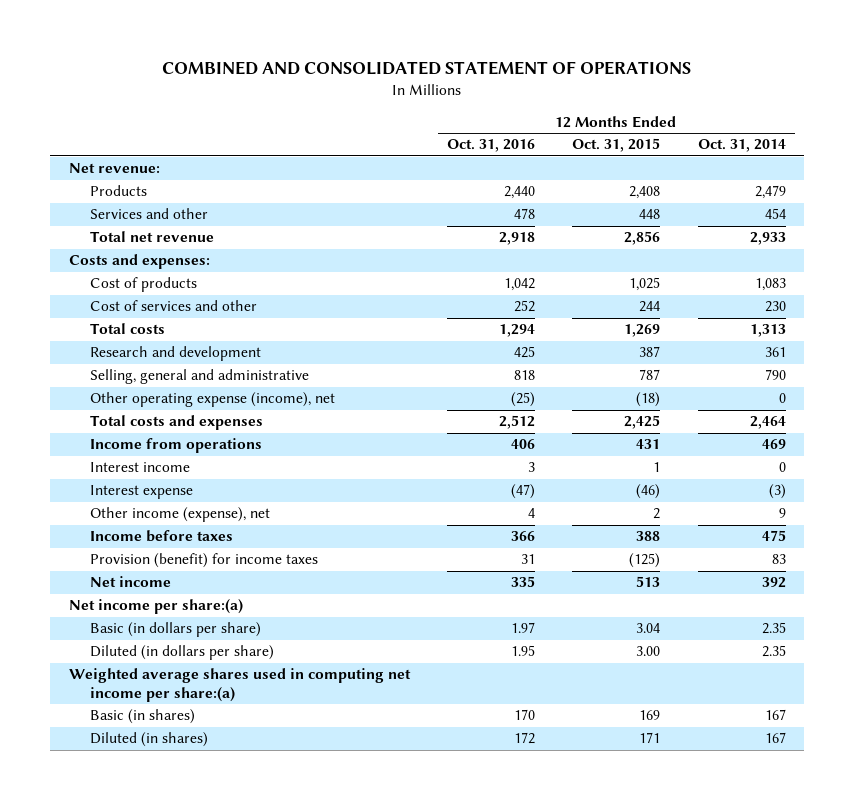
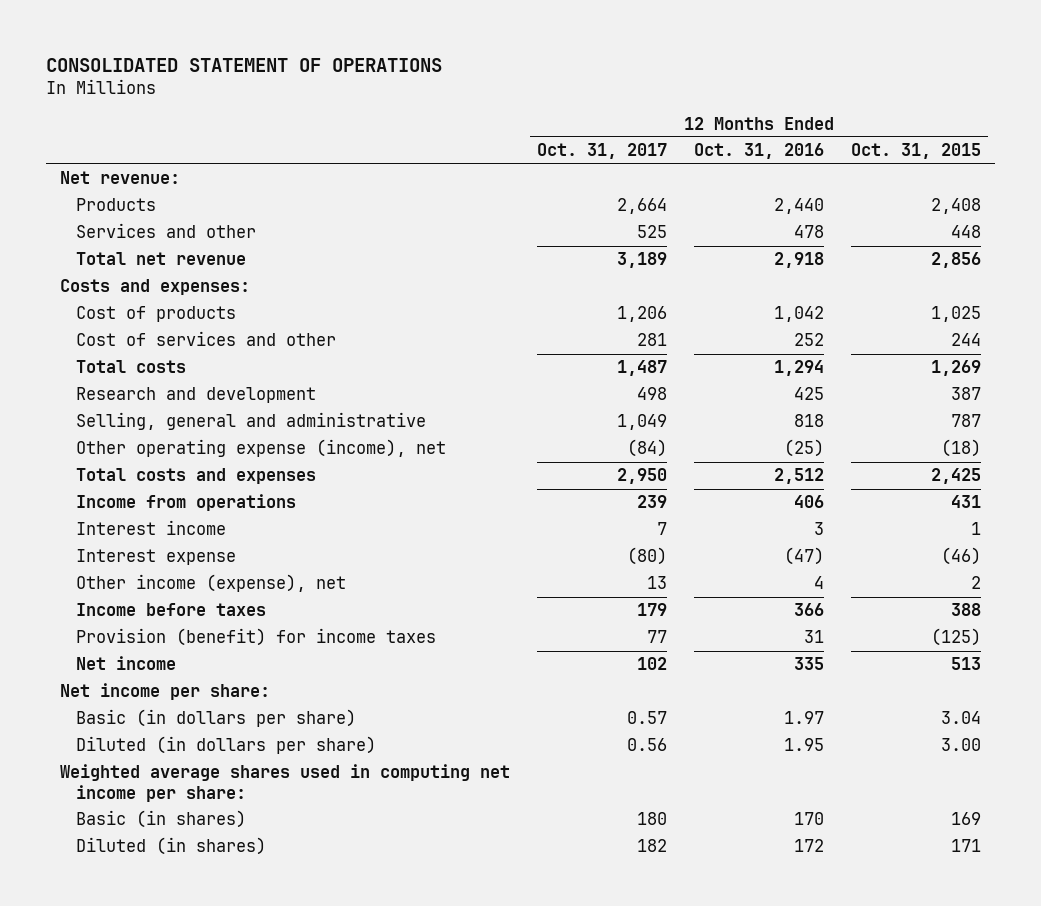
[162,61,692,76] COMBINED AND CONSOLIDATED STATEMENT OF OPERATIONS -> [46,57,443,72] CONSOLIDATED STATEMENT OF OPERATIONS
[697,139,786,153] Oct. 31, 2014 -> none
none -> [537,143,668,160] Oct. 31, 2017
[68,599,243,615] Net income per share:(a) -> [59,683,270,701] Net income per share:
[68,668,411,702] Weighted average shares used in computing net income per share:(a) -> [59,764,510,803] Weighted average shares used in computing net income per share:

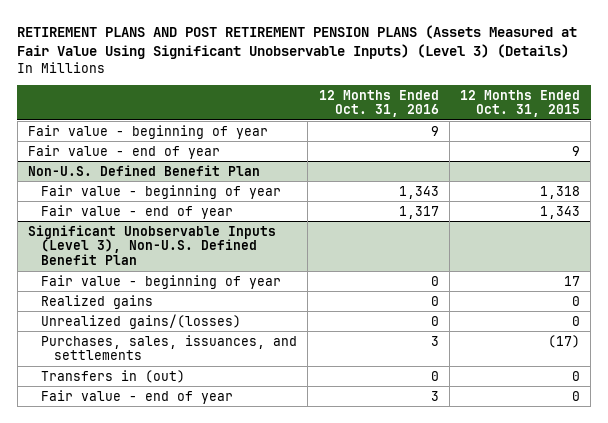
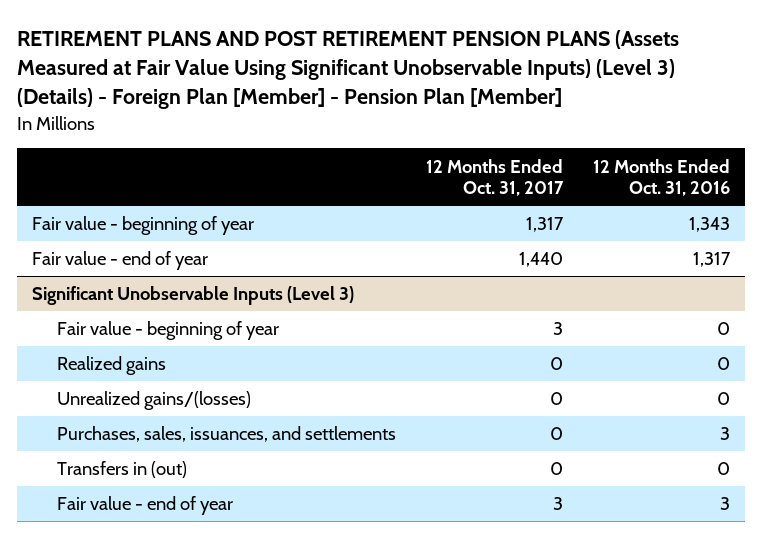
[17,24,578,59] RETIREMENT PLANS AND POST RETIREMENT PENSION PLANS (Assets Measured at Fair Value Using Significant Unobservable Inputs) (Level 3) (Details) -> [17,30,680,110] RETIREMENT PLANS AND POST RETIREMENT PENSION PLANS (Assets Measured at Fair Value Using Significant Unobservable Inputs) (Level 3) (Details) - Foreign Plan [Member] - Pension Plan [Member]
[459,89,580,118] 12 Months Ended Oct. 31, 2015 -> none
none -> [426,158,565,197] 12 Months Ended Oct. 31, 2017
[28,124,269,139] Fair value - beginning of year -> none
[28,144,221,159] Fair value - end of year -> none
[28,164,261,176] Non-U.S. Defined Benefit Plan -> none
[28,224,277,266] Significant Unobservable Inputs (Level 3), Non-U.S. Defined Benefit Plan -> none
none -> [32,286,355,306] Significant Unobservable Inputs (Level 3)

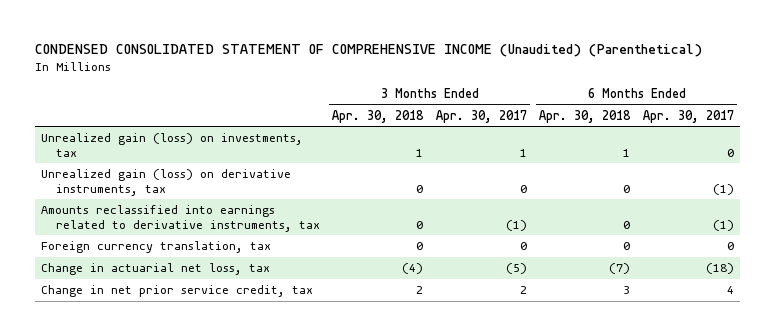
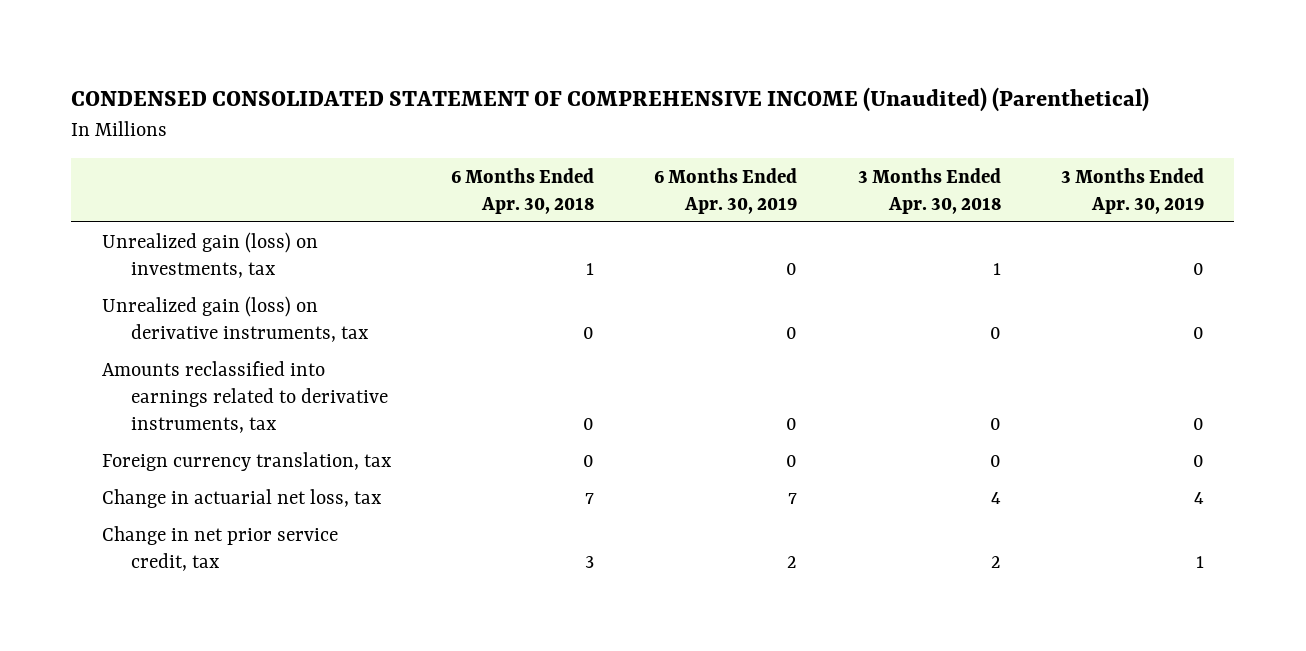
[435,109,527,123] Apr. 30, 2017 -> none
[642,109,734,123] Apr. 30, 2017 -> none
none -> [654,167,798,214] 6 Months Ended Apr. 30, 2019
none -> [1061,167,1205,214] 3 Months Ended Apr. 30, 2019
[402,263,424,275] (4) -> [990,491,1001,504] 4
[609,263,631,275] (7) -> [585,492,595,504] 7

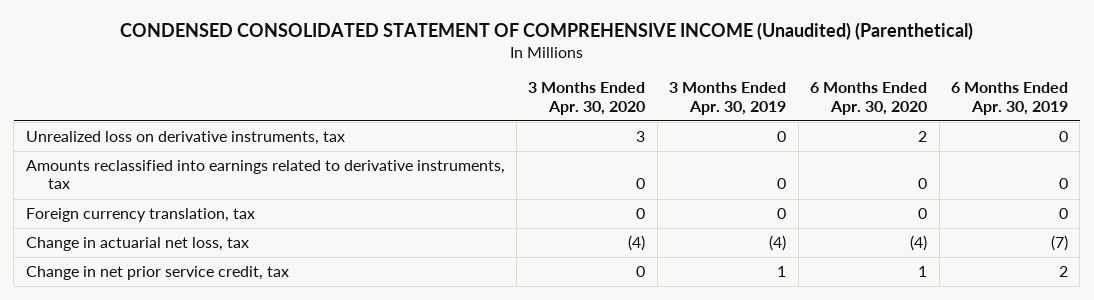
[451,167,595,214] 6 Months Ended Apr. 30, 2018 -> none
[857,167,1001,214] 3 Months Ended Apr. 30, 2018 -> none
none -> [528,82,646,115] 3 Months Ended Apr. 30, 2020
none -> [810,82,928,115] 6 Months Ended Apr. 30, 2020
[101,231,318,278] Unrealized gain (loss) on investments, tax -> none
[101,295,368,342] Unrealized gain (loss) on derivative instruments, tax -> [25,131,345,146] Unrealized loss on derivative instruments, tax
[788,492,798,504] 7 -> [1051,235,1069,252] (7)
[1194,491,1205,504] 4 -> [769,235,787,252] (4)

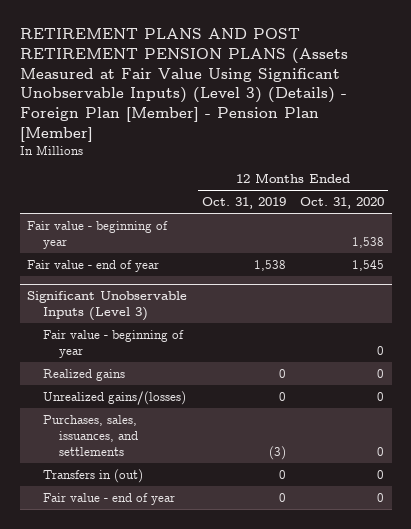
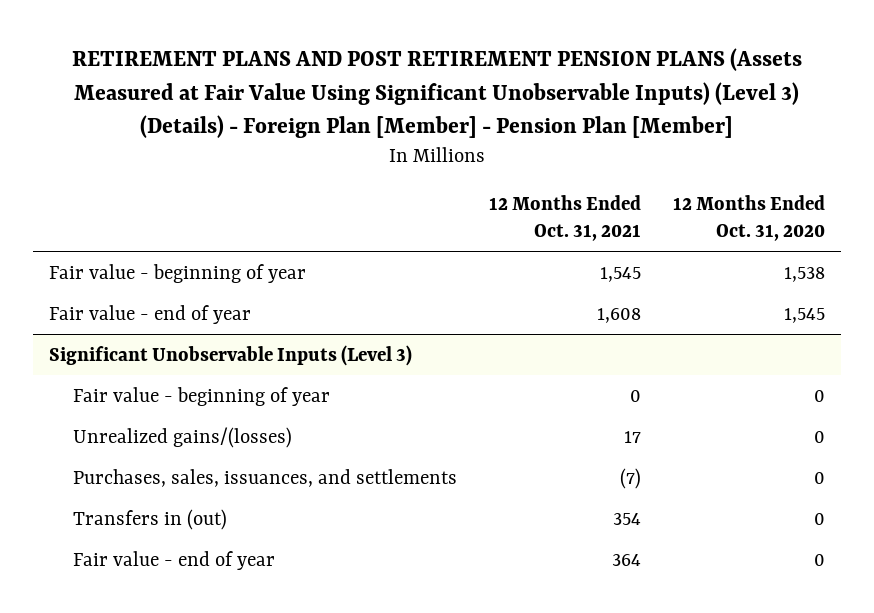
[201,197,286,210] Oct. 31, 2019 -> none
none -> [488,195,641,241] 12 Months Ended Oct. 31, 2021
[42,368,125,381] Realized gains -> none

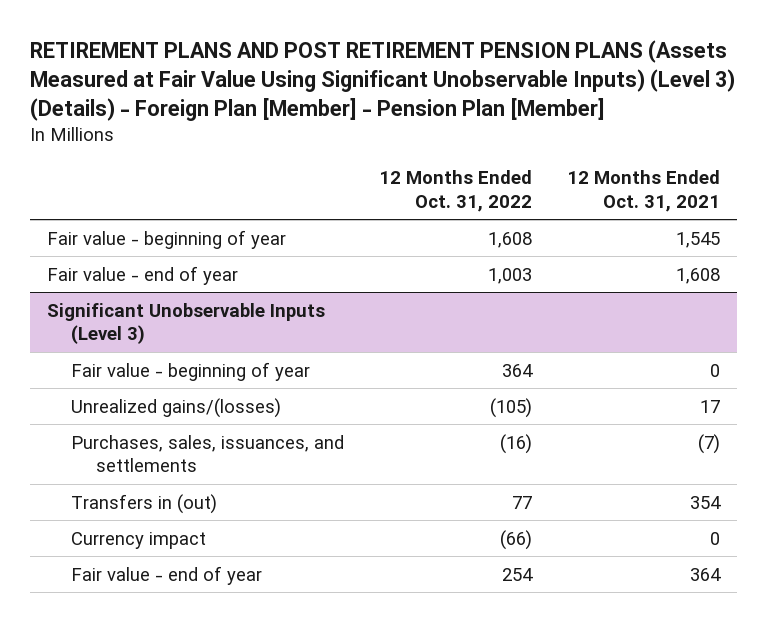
[672,195,825,241] 12 Months Ended Oct. 31, 2020 -> none
none -> [379,170,533,213] 12 Months Ended Oct. 31, 2022
none -> [71,531,207,549] Currency impact

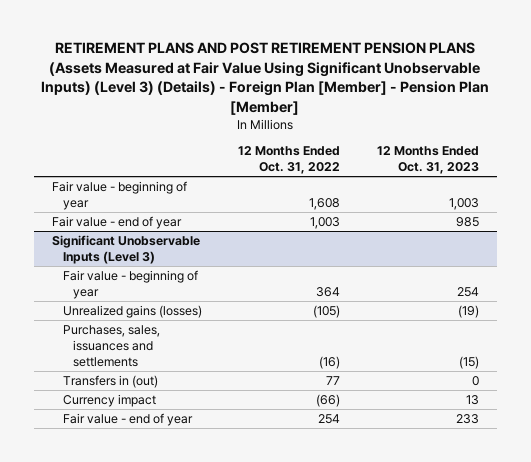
[566,170,720,213] 12 Months Ended Oct. 31, 2021 -> none
none -> [376,146,479,175] 12 Months Ended Oct. 31, 2023
[71,397,282,418] Unrealized gains/(losses) -> [62,305,202,319] Unrealized gains (losses)
[71,434,345,473] Purchases, sales, issuances, and settlements -> [62,325,160,367] Purchases, sales, issuances and settlements

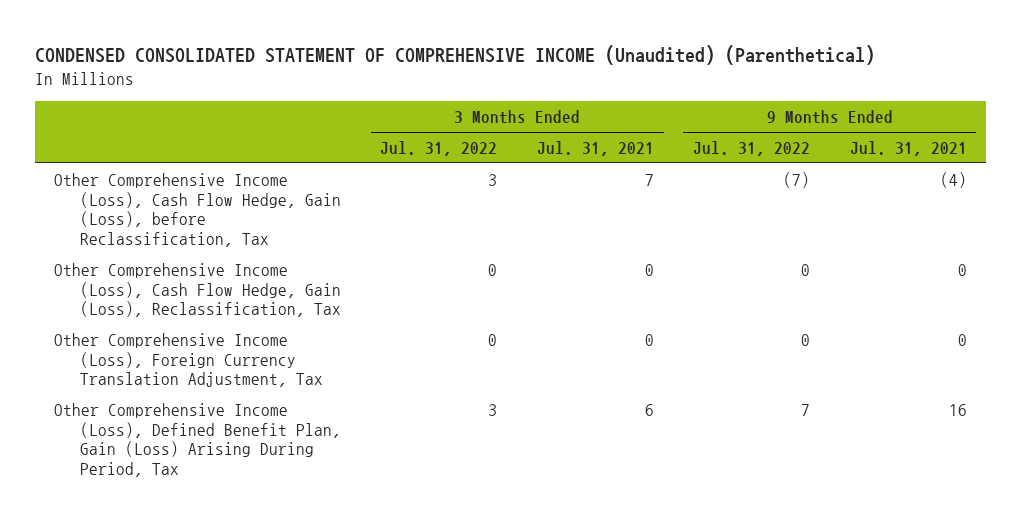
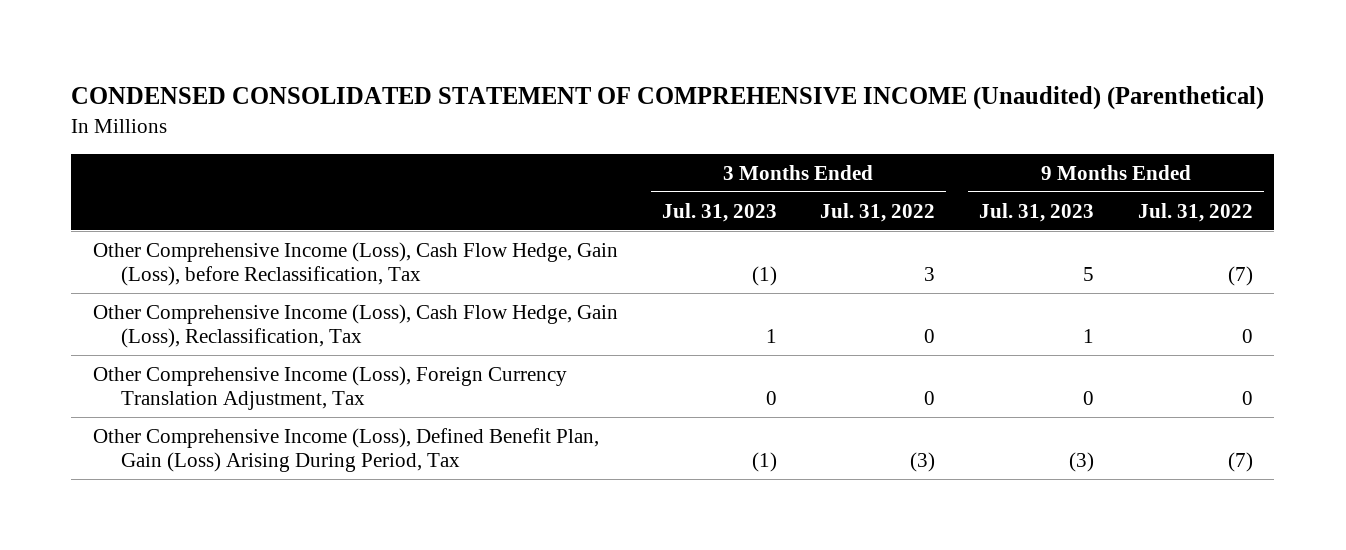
[536,140,654,156] Jul. 31, 2021 -> none
[849,140,967,156] Jul. 31, 2021 -> none
none -> [661,202,777,222] Jul. 31, 2023
none -> [978,202,1094,222] Jul. 31, 2023
[488,403,498,416] 3 -> [910,452,936,473] (3)
[801,403,811,416] 7 -> [1227,452,1253,473] (7)

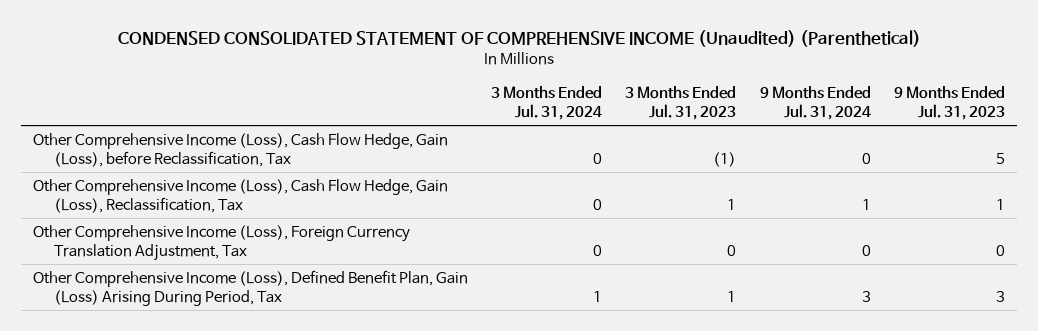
[820,202,936,222] Jul. 31, 2022 -> none
[1137,202,1253,222] Jul. 31, 2022 -> none
none -> [490,85,602,121] 3 Months Ended Jul. 31, 2024
none -> [759,85,871,121] 9 Months Ended Jul. 31, 2024
[751,452,777,473] (1) -> [727,291,737,303] 1
[1068,452,1094,473] (3) -> [996,291,1006,303] 3

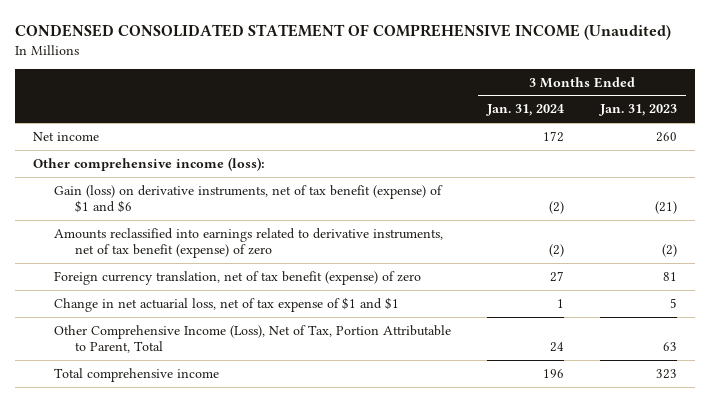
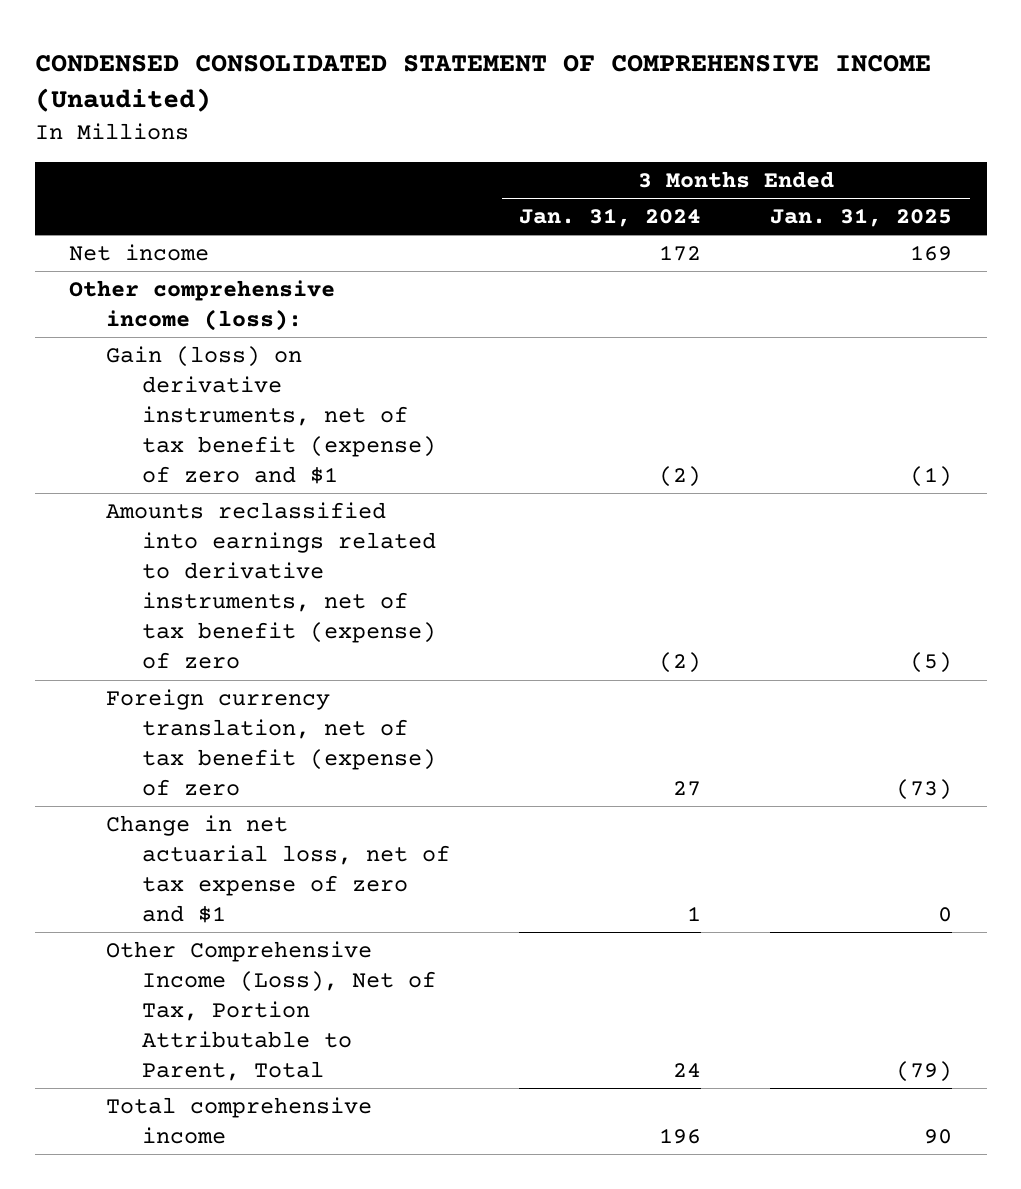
[599,104,678,117] Jan. 31, 2023 -> none
none -> [770,208,953,228] Jan. 31, 2025
[53,184,443,214] Gain (loss) on derivative instruments, net of tax benefit (expense) of $1 and $6 -> [105,345,436,485] Gain (loss) on derivative instruments, net of tax benefit (expense) of zero and $1
[53,296,399,312] Change in net actuarial loss, net of tax expense of $1 and $1 -> [105,814,450,924] Change in net actuarial loss, net of tax expense of zero and $1

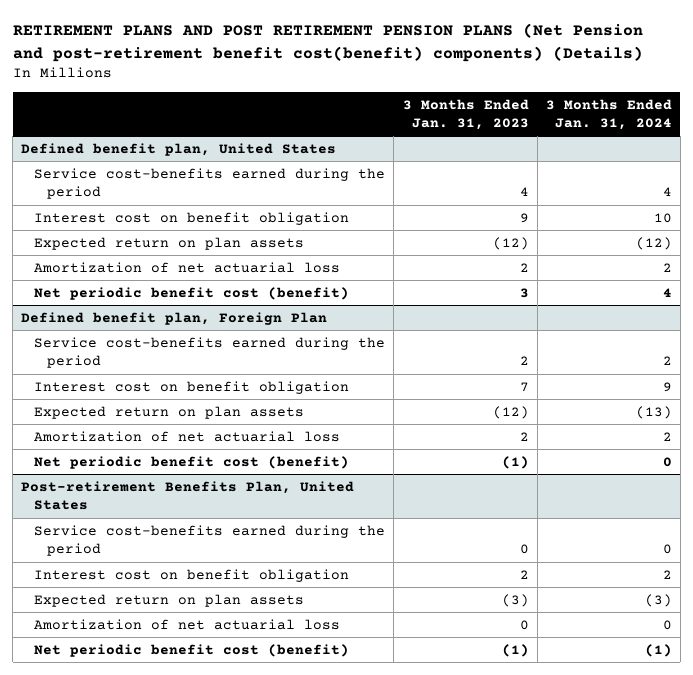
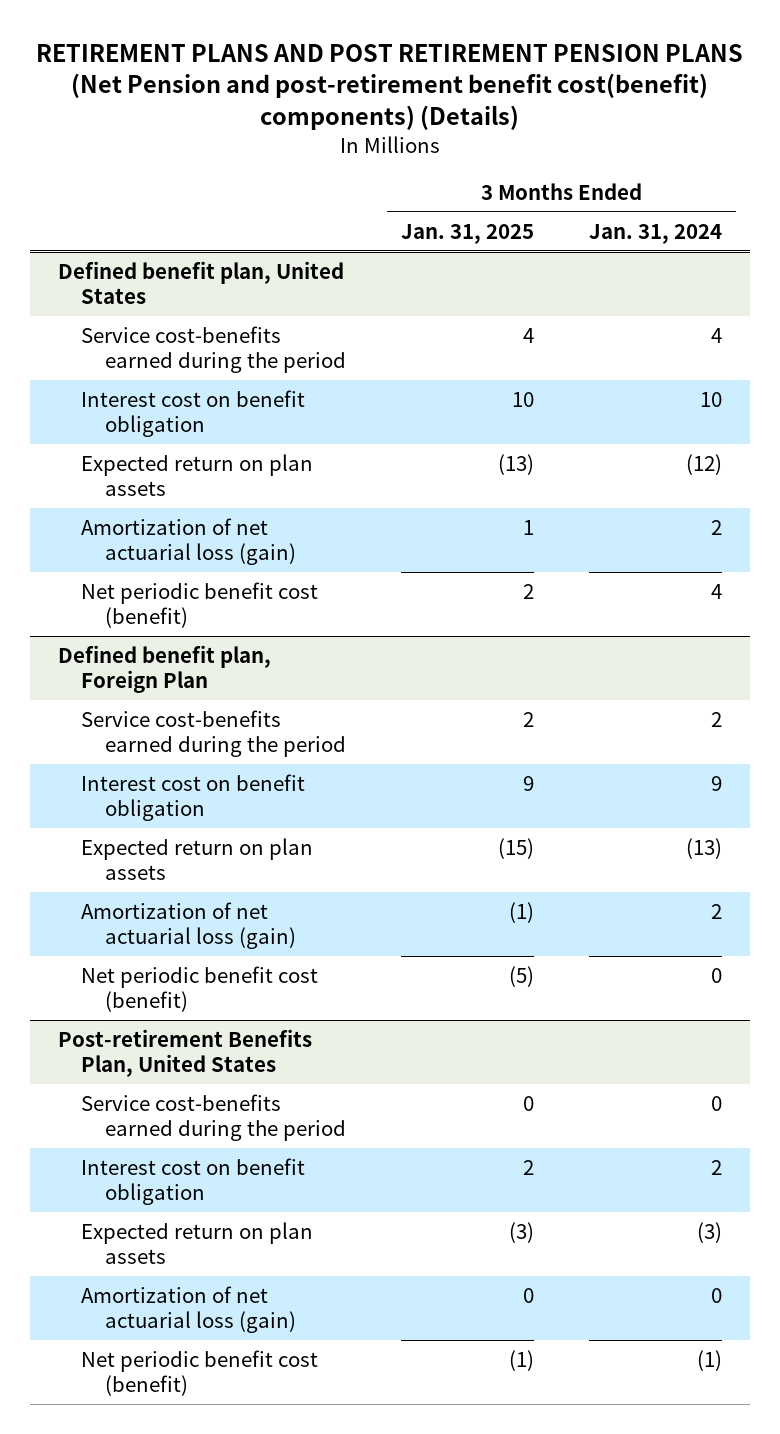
[402,98,529,131] 3 Months Ended Jan. 31, 2023 -> none
none -> [401,223,535,244] Jan. 31, 2025
[34,261,341,273] Amortization of net actuarial loss -> [81,517,297,566] Amortization of net actuarial loss (gain)
[34,430,341,442] Amortization of net actuarial loss -> [81,901,297,950] Amortization of net actuarial loss (gain)
[34,618,341,630] Amortization of net actuarial loss -> [81,1285,297,1334] Amortization of net actuarial loss (gain)

